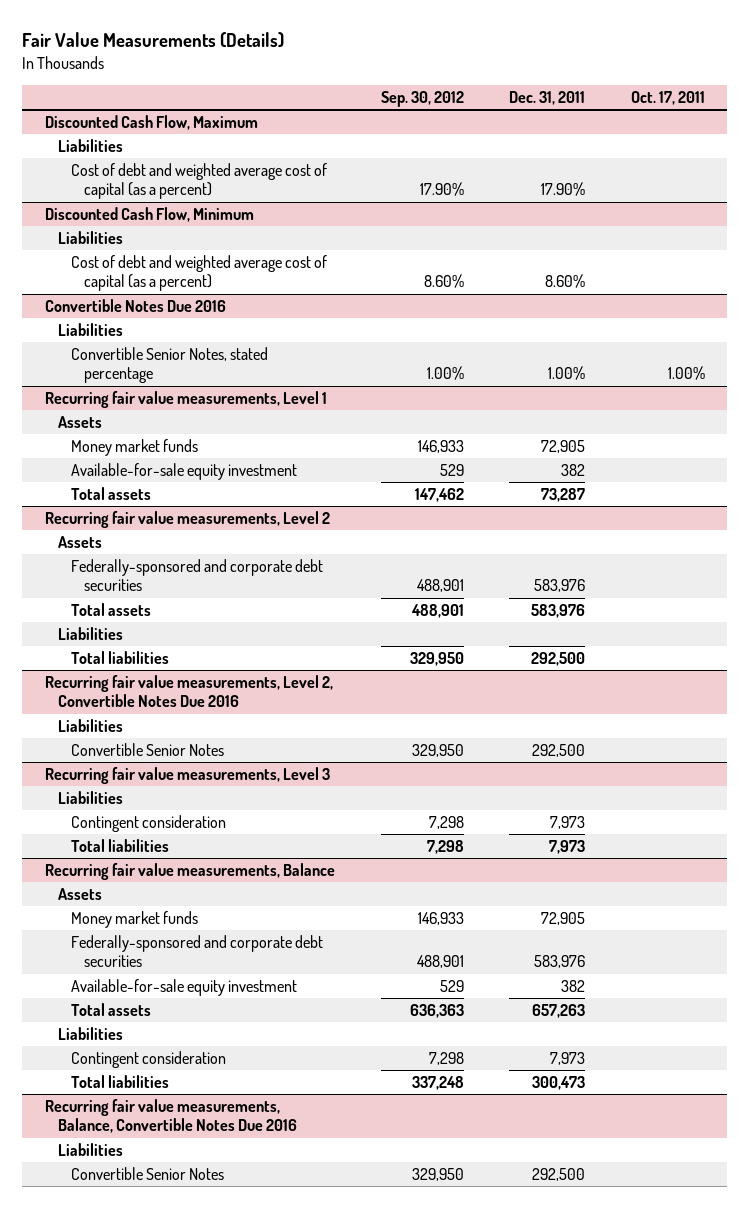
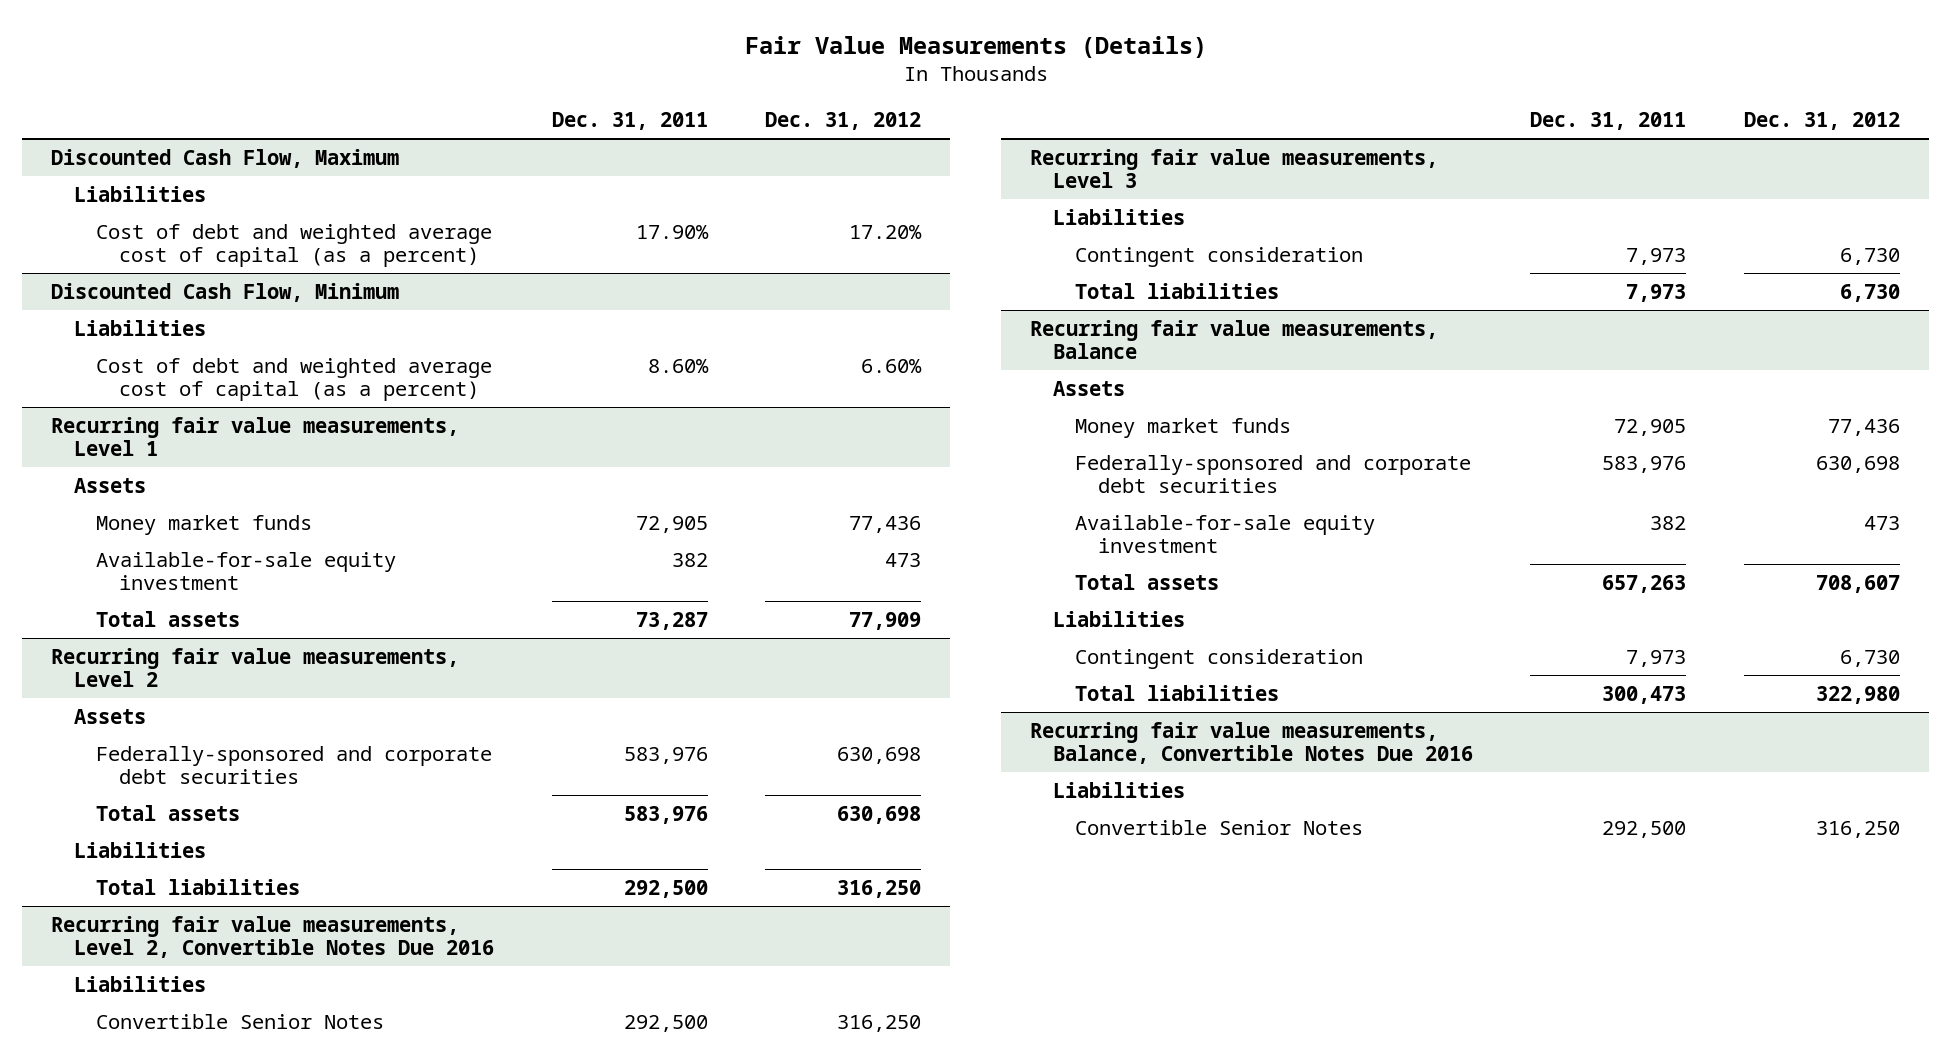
[380,90,464,107] Sep. 30, 2012 -> none
[630,90,705,105] Oct. 17, 2011 -> none
none -> [765,112,922,131] Dec. 31, 2012
[45,298,227,312] Convertible Notes Due 2016 -> none
[57,322,123,336] Liabilities -> none
[70,346,268,384] Convertible Senior Notes, stated percentage -> none

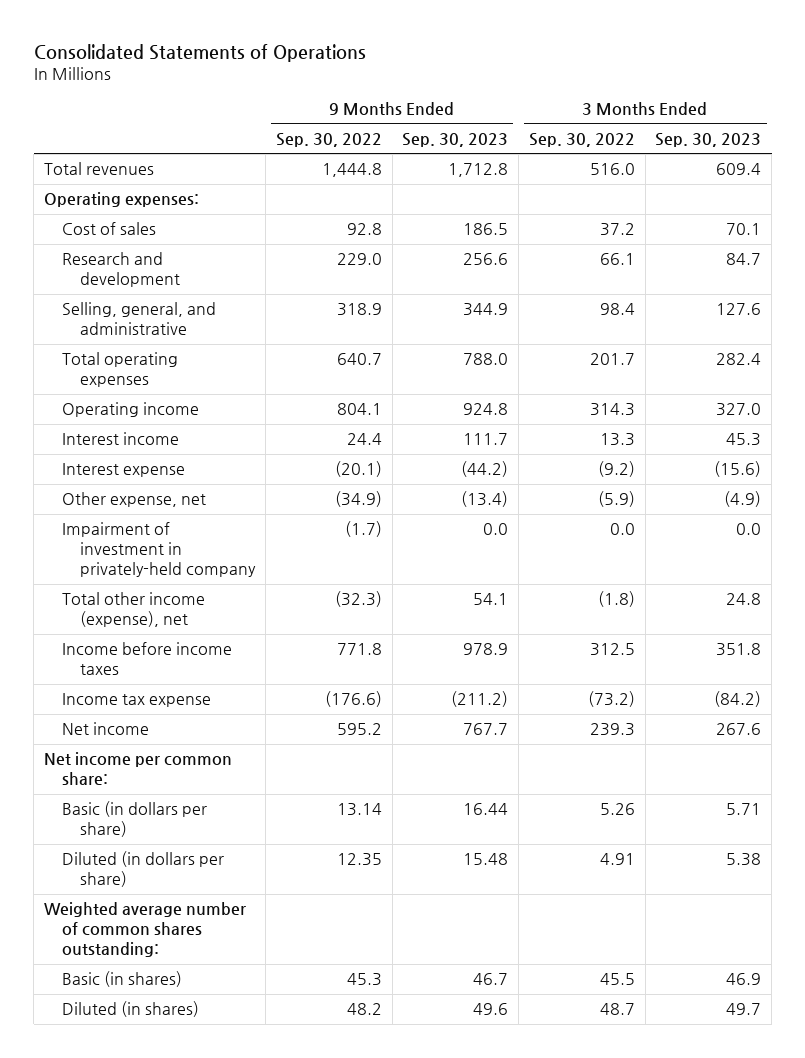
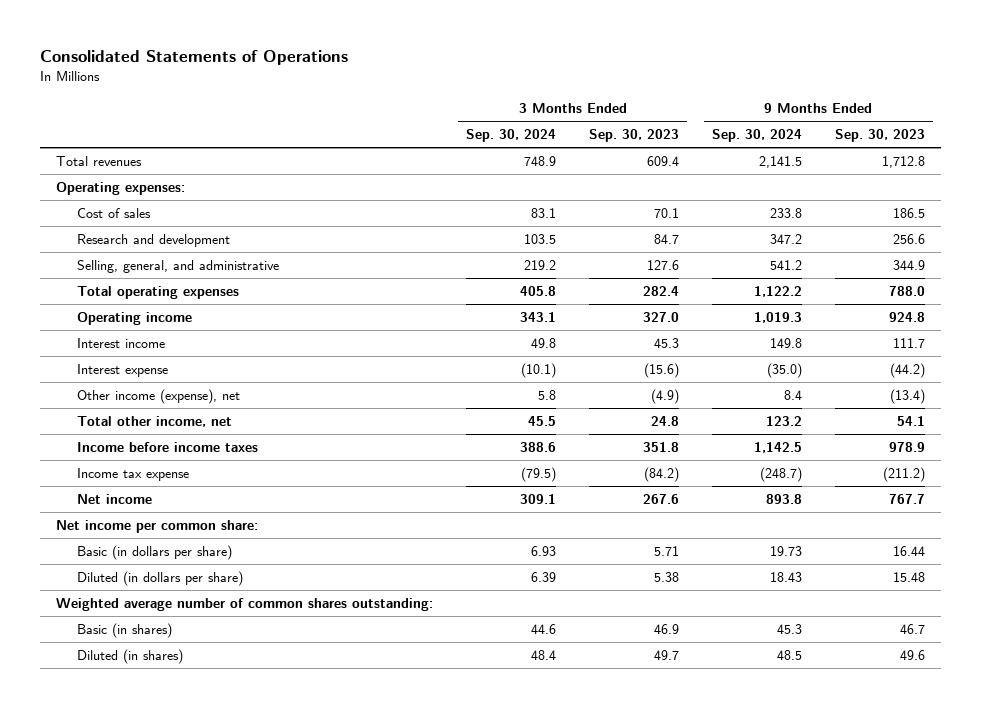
[275,132,382,147] Sep. 30, 2022 -> none
[528,132,635,147] Sep. 30, 2022 -> none
none -> [466,129,557,143] Sep. 30, 2024
none -> [711,129,802,143] Sep. 30, 2024
[62,522,257,578] Impairment of investment in privately-held company -> none
[62,492,207,508] Other expense, net -> [77,388,241,404] Other income (expense), net
[62,592,206,628] Total other income (expense), net -> [77,415,233,427] Total other income, net

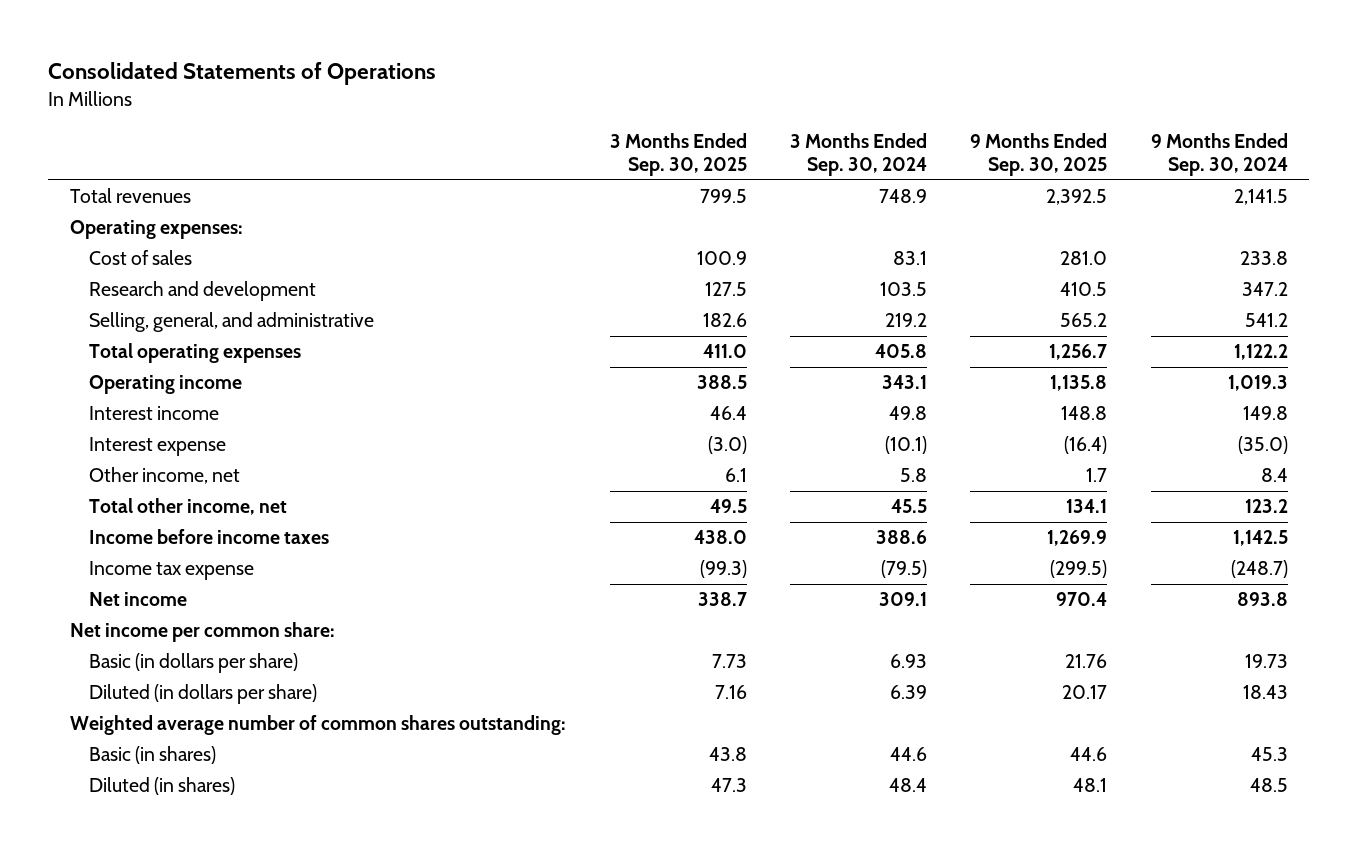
[589,129,680,143] Sep. 30, 2023 -> none
[834,129,925,143] Sep. 30, 2023 -> none
none -> [609,132,747,177] 3 Months Ended Sep. 30, 2025
none -> [970,132,1108,177] 9 Months Ended Sep. 30, 2025
[77,388,241,404] Other income (expense), net -> [88,467,240,485] Other income, net

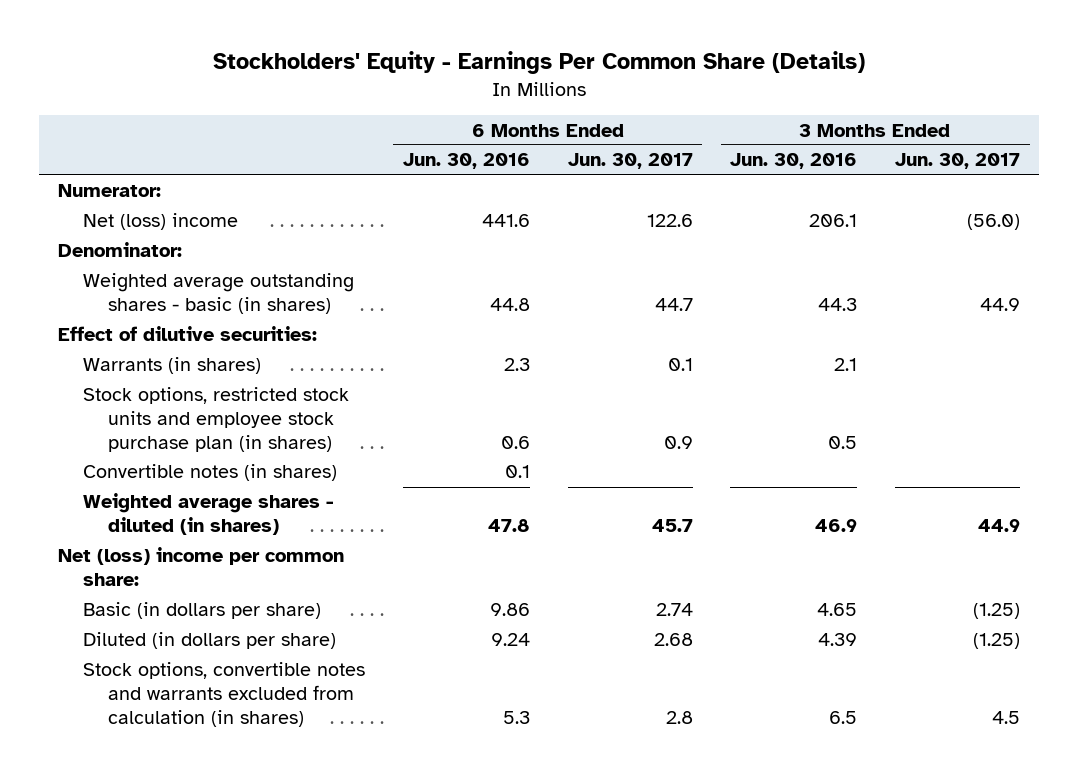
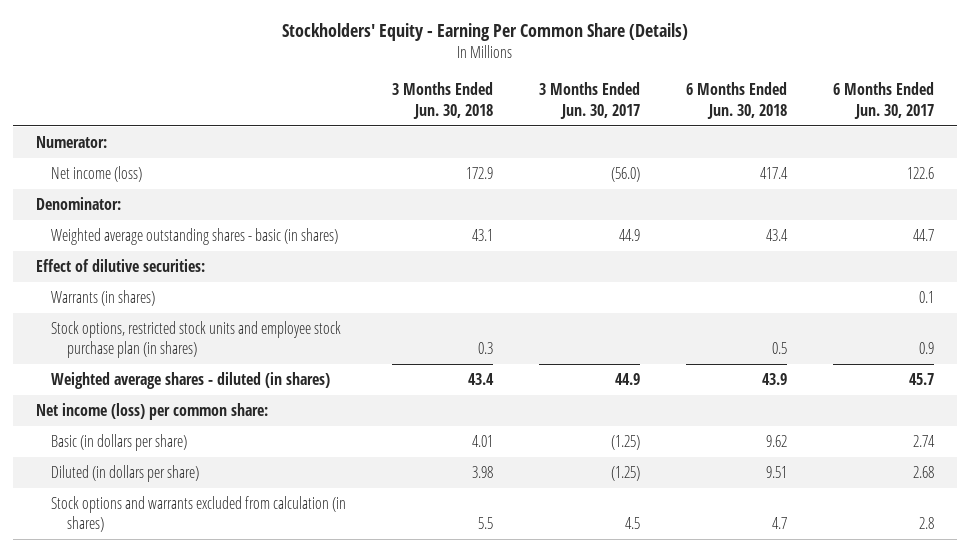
[213,51,866,75] Stockholders' Equity - Earnings Per Common Share (Details) -> [282,23,689,42] Stockholders' Equity - Earning Per Common Share (Details)
[402,153,530,170] Jun. 30, 2016 -> none
[730,153,858,170] Jun. 30, 2016 -> none
none -> [392,82,494,119] 3 Months Ended Jun. 30, 2018
none -> [686,82,788,119] 6 Months Ended Jun. 30, 2018
[83,213,239,231] Net (loss) income -> [51,166,143,183] Net income (loss)
[83,464,338,482] Convertible notes (in shares) -> none
[57,547,344,587] Net (loss) income per common share: -> [35,403,268,421] Net income (loss) per common share:
[83,662,366,728] Stock options, convertible notes and warrants excluded from calculation (in shares) -> [51,496,347,533] Stock options and warrants excluded from calculation (in shares)

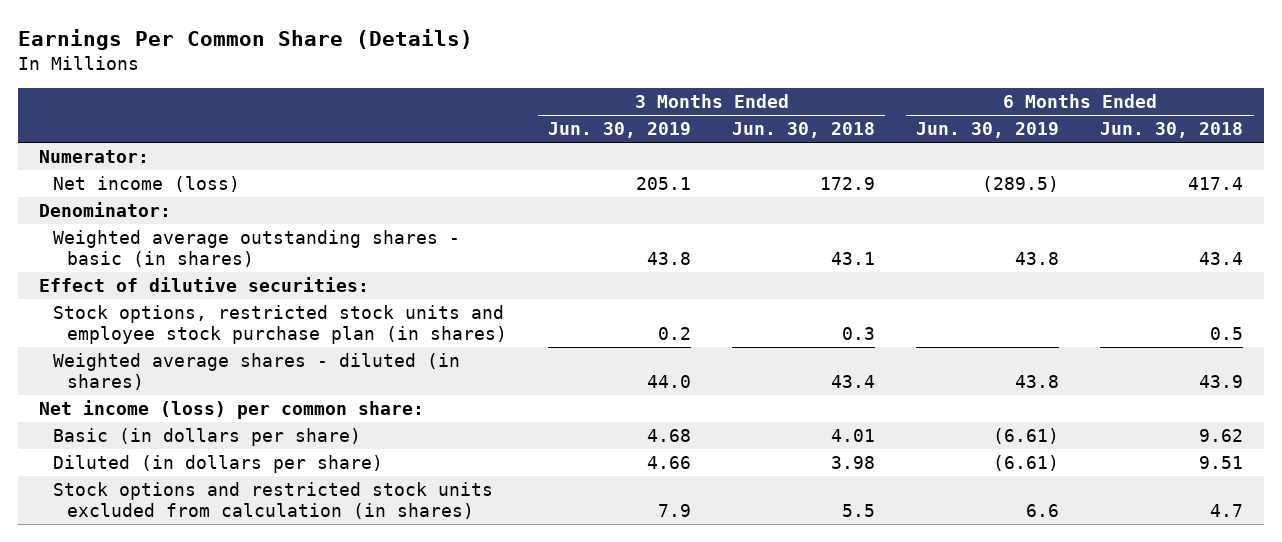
[282,23,689,42] Stockholders' Equity - Earning Per Common Share (Details) -> [18,29,474,51] Earnings Per Common Share (Details)
[539,82,641,119] 3 Months Ended Jun. 30, 2017 -> none
[833,82,935,119] 6 Months Ended Jun. 30, 2017 -> none
none -> [548,122,692,139] Jun. 30, 2019
none -> [916,122,1060,139] Jun. 30, 2019
[51,290,156,307] Warrants (in shares) -> none
[51,496,347,533] Stock options and warrants excluded from calculation (in shares) -> [53,482,494,520] Stock options and restricted stock units excluded from calculation (in shares)

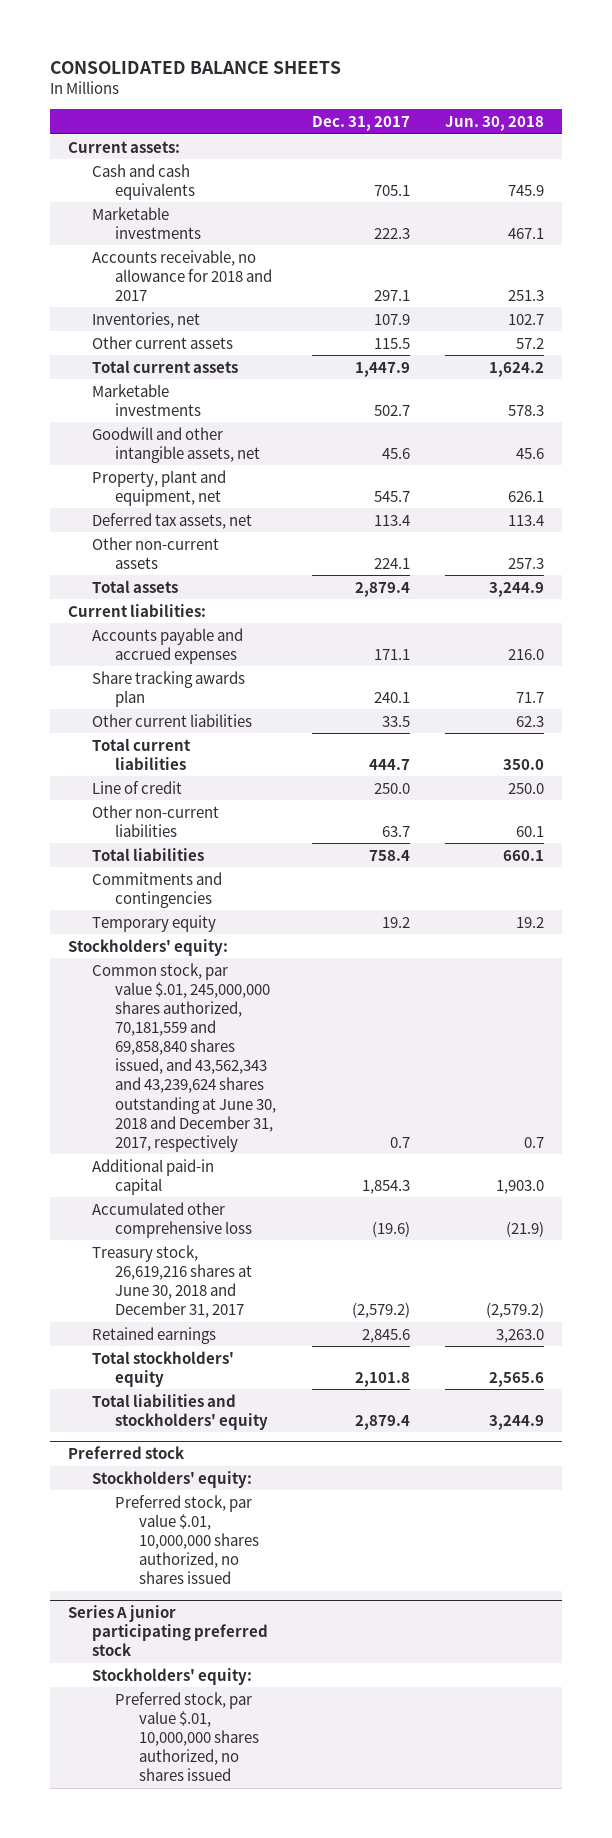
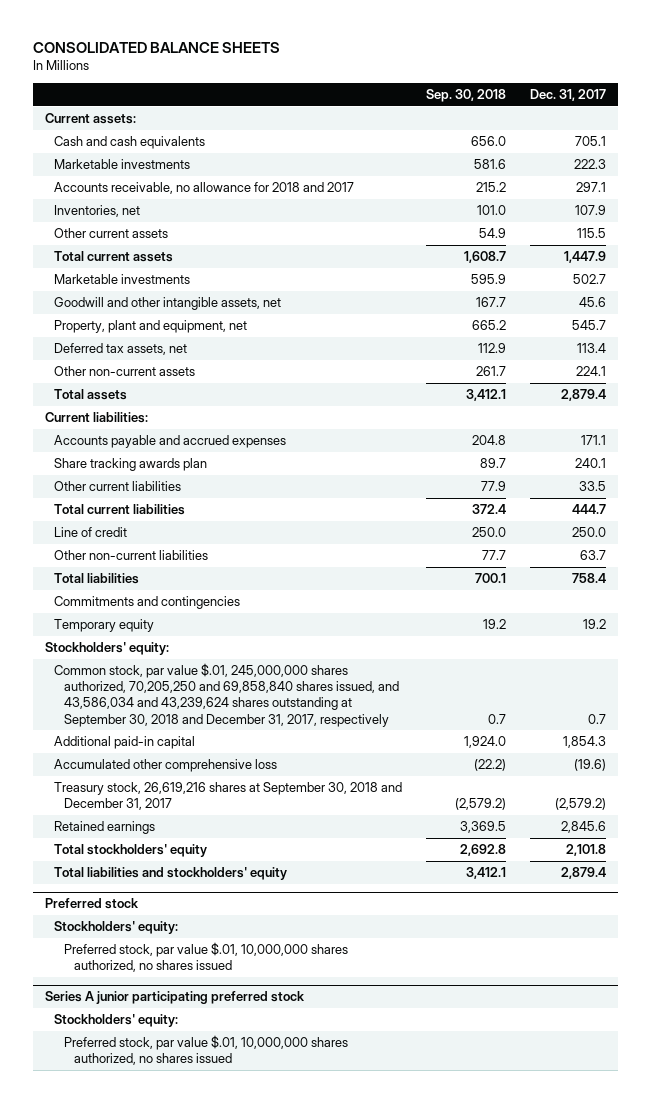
[444,115,544,131] Jun. 30, 2018 -> none
none -> [426,89,507,103] Sep. 30, 2018
[91,962,277,1152] Common stock, par value $.01, 245,000,000 shares authorized, 70,181,559 and 69,858,840 shares issued, and 43,562,343 and 43,239,624 shares outstanding at June 30, 2018 and December 31, 2017, respectively -> [54,663,400,727] Common stock, par value $.01, 245,000,000 shares authorized, 70,205,250 and 69,858,840 shares issued, and 43,586,034 and 43,239,624 shares outstanding at September 30, 2018 and December 31, 2017, respectively
[91,1244,253,1319] Treasury stock, 26,619,216 shares at June 30, 2018 and December 31, 2017 -> [54,782,403,811] Treasury stock, 26,619,216 shares at September 30, 2018 and December 31, 2017

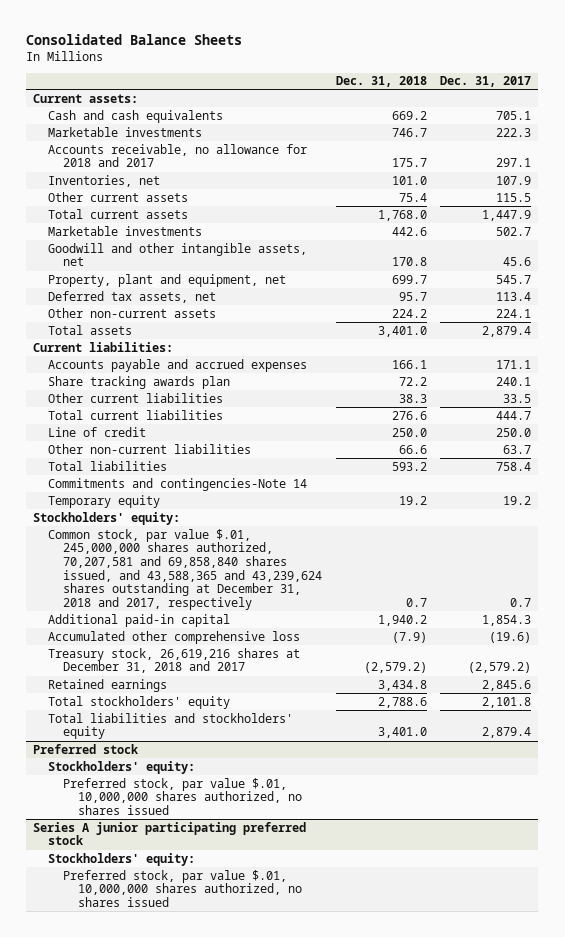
[32,41,280,53] CONSOLIDATED BALANCE SHEETS -> [26,33,243,45] Consolidated Balance Sheets
[426,89,507,103] Sep. 30, 2018 -> none
none -> [335,76,427,88] Dec. 31, 2018
[54,596,241,610] Commitments and contingencies -> [47,477,307,491] Commitments and contingencies-Note 14
[54,663,400,727] Common stock, par value $.01, 245,000,000 shares authorized, 70,205,250 and 69,858,840 shares issued, and 43,586,034 and 43,239,624 shares outstanding at September 30, 2018 and December 31, 2017, respectively -> [47,528,322,611] Common stock, par value $.01, 245,000,000 shares authorized, 70,207,581 and 69,858,840 shares issued, and 43,588,365 and 43,239,624 shares outstanding at December 31, 2018 and 2017, respectively
[54,782,403,811] Treasury stock, 26,619,216 shares at September 30, 2018 and December 31, 2017 -> [47,647,300,674] Treasury stock, 26,619,216 shares at December 31, 2018 and 2017

